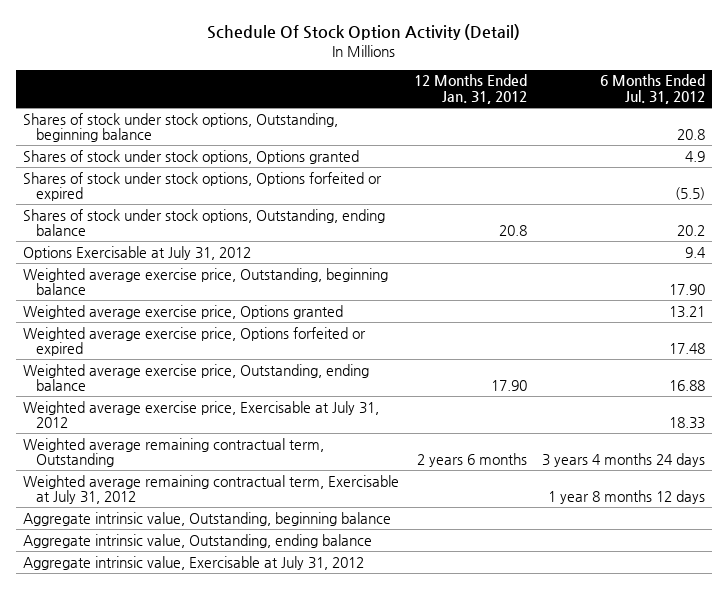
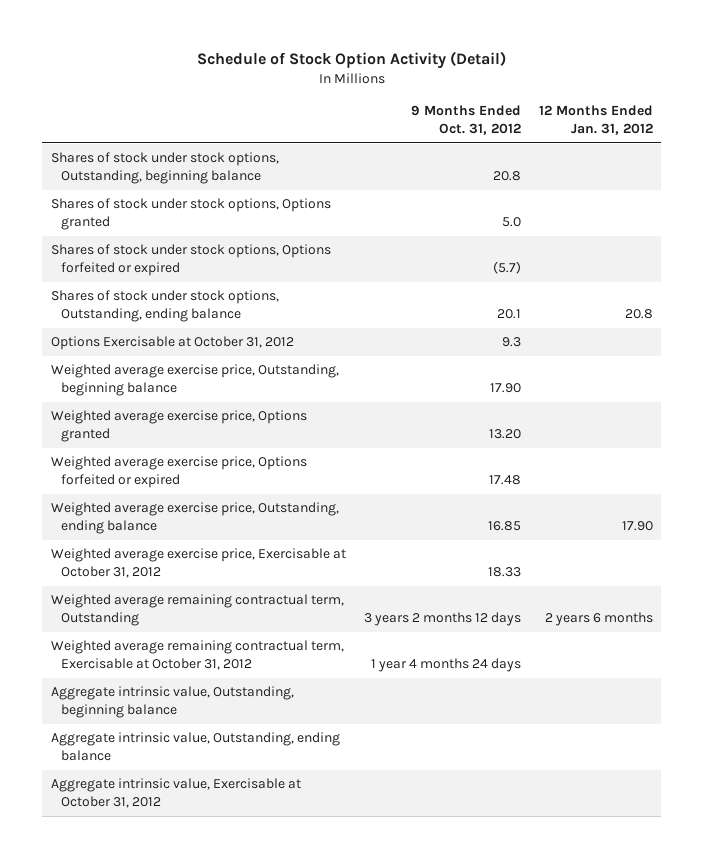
[207,24,521,41] Schedule Of Stock Option Activity (Detail) -> [196,50,506,69] Schedule of Stock Option Activity (Detail)
[599,74,705,105] 6 Months Ended Jul. 31, 2012 -> none
none -> [410,104,521,135] 9 Months Ended Oct. 31, 2012
[23,245,252,260] Options Exercisable at July 31, 2012 -> [50,336,294,351] Options Exercisable at October 31, 2012
[23,400,380,429] Weighted average exercise price, Exercisable at July 31, 2012 -> [50,548,346,579] Weighted average exercise price, Exercisable at October 31, 2012
[23,474,400,505] Weighted average remaining contractual term, Exercisable at July 31, 2012 -> [50,640,344,671] Weighted average remaining contractual term, Exercisable at October 31, 2012
[23,555,365,570] Aggregate intrinsic value, Exercisable at July 31, 2012 -> [50,778,301,809] Aggregate intrinsic value, Exercisable at October 31, 2012

